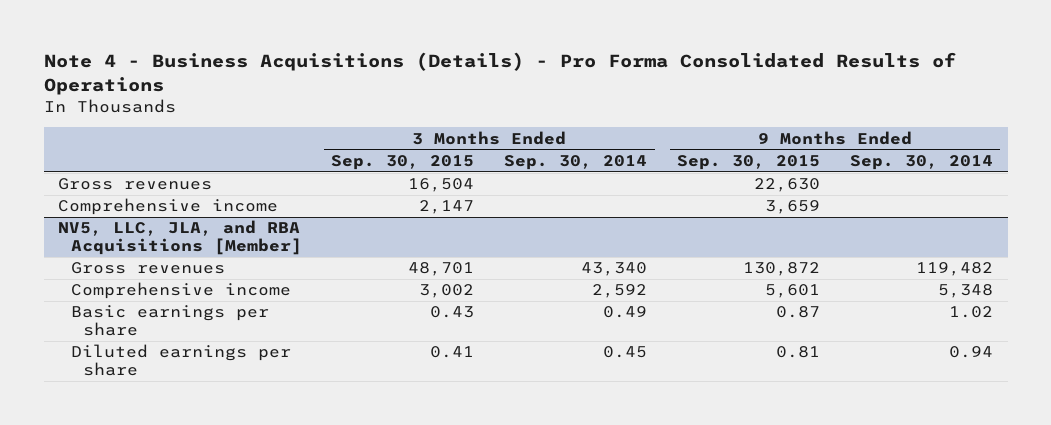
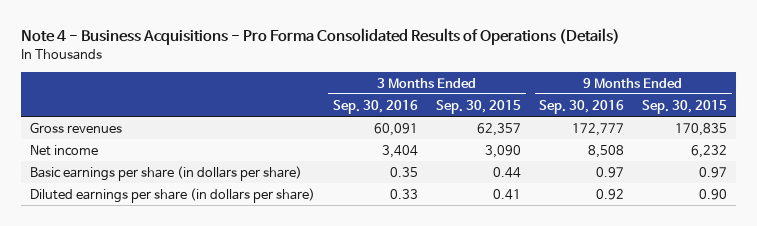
[43,52,956,96] Note 4 - Business Acquisitions (Details) - Pro Forma Consolidated Results of Operations -> [20,28,620,46] Note 4 - Business Acquisitions - Pro Forma Consolidated Results of Operations (Details)
[504,154,648,170] Sep. 30, 2014 -> none
[849,154,993,170] Sep. 30, 2014 -> none
none -> [332,99,418,114] Sep. 30, 2016
none -> [539,99,625,114] Sep. 30, 2016
[58,220,302,256] NV5, LLC, JLA, and RBA Acquisitions [Member] -> none
[70,262,225,275] Gross revenues -> none
[70,282,291,300] Comprehensive income -> none
[408,178,475,193] 16,504 -> [476,122,521,136] 62,357
[754,178,821,193] 22,630 -> [675,122,728,136] 170,835
[58,198,279,216] Comprehensive income -> [29,144,98,156] Net income
[419,200,475,215] 2,147 -> [484,144,521,158] 3,090
[765,200,821,215] 3,659 -> [691,144,728,158] 6,232
[70,305,269,337] Basic earnings per share -> [29,165,302,181] Basic earnings per share (in dollars per share)
[430,306,475,319] 0.43 -> [492,166,521,178] 0.44
[776,306,821,319] 0.87 -> [699,166,728,178] 0.97
[70,344,291,377] Diluted earnings per share -> [29,187,315,203] Diluted earnings per share (in dollars per share)
[776,346,821,359] 0.81 -> [699,188,728,200] 0.90

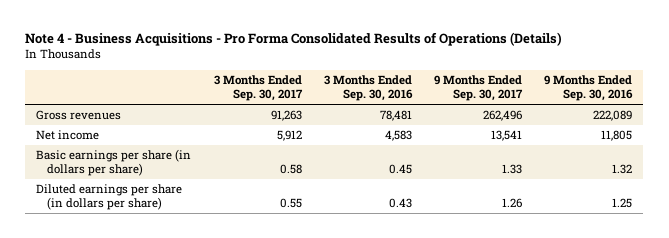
[435,99,521,114] Sep. 30, 2015 -> none
[642,99,728,114] Sep. 30, 2015 -> none
none -> [213,74,303,102] 3 Months Ended Sep. 30, 2017
none -> [434,74,524,102] 9 Months Ended Sep. 30, 2017
[373,122,418,136] 60,091 -> [379,110,412,122] 78,481
[572,122,625,136] 172,777 -> [593,110,633,122] 222,089
[381,144,418,158] 3,404 -> [384,130,412,142] 4,583
[588,144,625,158] 8,508 -> [601,130,633,142] 11,805
[389,166,418,177] 0.35 -> [388,164,412,175] 0.45
[596,166,625,178] 0.97 -> [612,164,633,175] 1.32
[389,188,418,199] 0.33 -> [388,198,412,209] 0.43
[596,188,625,200] 0.92 -> [612,198,633,209] 1.25

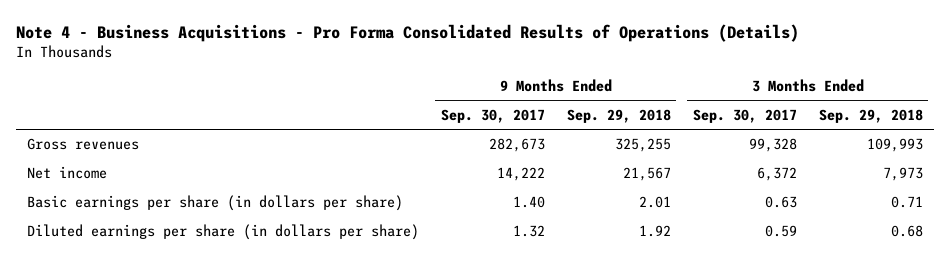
[323,74,413,102] 3 Months Ended Sep. 30, 2016 -> none
[544,74,634,102] 9 Months Ended Sep. 30, 2016 -> none
none -> [566,108,671,123] Sep. 29, 2018
none -> [818,108,923,123] Sep. 29, 2018
[270,110,302,122] 91,263 -> [748,138,797,153] 99,328
[483,110,523,122] 262,496 -> [488,138,545,153] 282,673
[276,130,302,142] 5,912 -> [756,167,797,182] 6,372
[491,130,523,142] 13,541 -> [496,167,545,182] 14,222
[279,164,302,175] 0.58 -> [764,196,797,209] 0.63
[502,164,523,175] 1.33 -> [512,196,545,209] 1.40
[279,198,302,209] 0.55 -> [764,225,797,238] 0.59
[502,198,523,209] 1.26 -> [512,225,545,238] 1.32

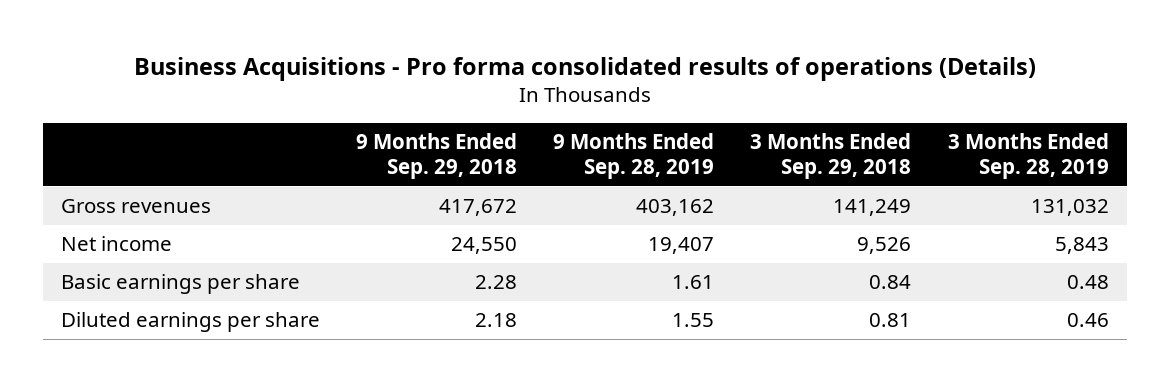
[15,24,799,43] Note 4 - Business Acquisitions - Pro Forma Consolidated Results of Operations (Details) -> [133,56,1036,81] Business Acquisitions - Pro forma consolidated results of operations (Details)
[440,108,545,123] Sep. 30, 2017 -> none
[692,108,797,123] Sep. 30, 2017 -> none
none -> [553,132,715,180] 9 Months Ended Sep. 28, 2019
none -> [947,132,1109,180] 3 Months Ended Sep. 28, 2019
[614,138,671,153] 325,255 -> [439,199,518,217] 417,672
[866,138,923,153] 109,993 -> [833,199,912,217] 141,249
[622,167,671,182] 21,567 -> [451,237,518,255] 24,550
[882,167,923,182] 7,973 -> [857,237,912,255] 9,526
[26,195,403,212] Basic earnings per share (in dollars per share) -> [61,274,301,295] Basic earnings per share
[638,196,671,209] 2.01 -> [475,275,518,290] 2.28
[890,196,923,209] 0.71 -> [869,275,912,290] 0.84
[26,224,419,241] Diluted earnings per share (in dollars per share) -> [61,312,321,333] Diluted earnings per share
[638,225,671,238] 1.92 -> [475,313,518,328] 2.18
[890,225,923,238] 0.68 -> [869,313,912,328] 0.81

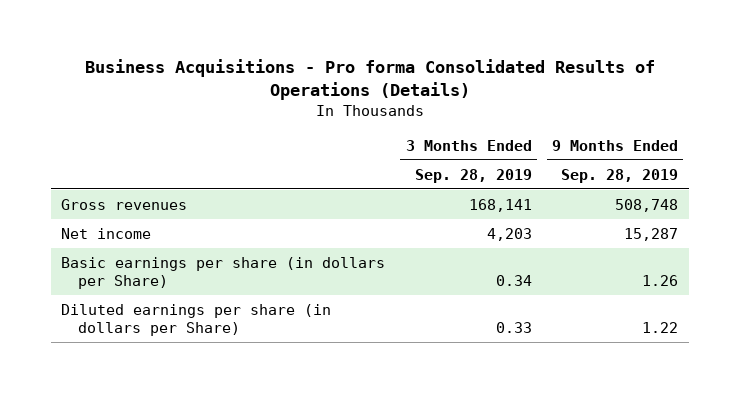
[133,56,1036,81] Business Acquisitions - Pro forma consolidated results of operations (Details) -> [84,59,655,101] Business Acquisitions - Pro forma Consolidated Results of Operations (Details)
[356,132,518,180] 9 Months Ended Sep. 29, 2018 -> none
[750,132,912,180] 3 Months Ended Sep. 29, 2018 -> none
[636,199,715,217] 403,162 -> [615,198,679,212] 508,748
[1030,199,1109,217] 131,032 -> [468,198,532,212] 168,141
[648,237,715,255] 19,407 -> [624,227,679,241] 15,287
[1054,237,1109,255] 5,843 -> [486,227,532,241] 4,203
[61,274,301,295] Basic earnings per share -> [60,256,385,290] Basic earnings per share (in dollars per Share)
[672,275,715,290] 1.61 -> [642,275,679,287] 1.26
[1066,275,1109,290] 0.48 -> [495,275,532,287] 0.34
[61,312,321,333] Diluted earnings per share -> [60,303,331,337] Diluted earnings per share (in dollars per Share)
[672,313,715,328] 1.55 -> [642,322,679,334] 1.22
[1066,313,1109,328] 0.46 -> [495,322,532,334] 0.33

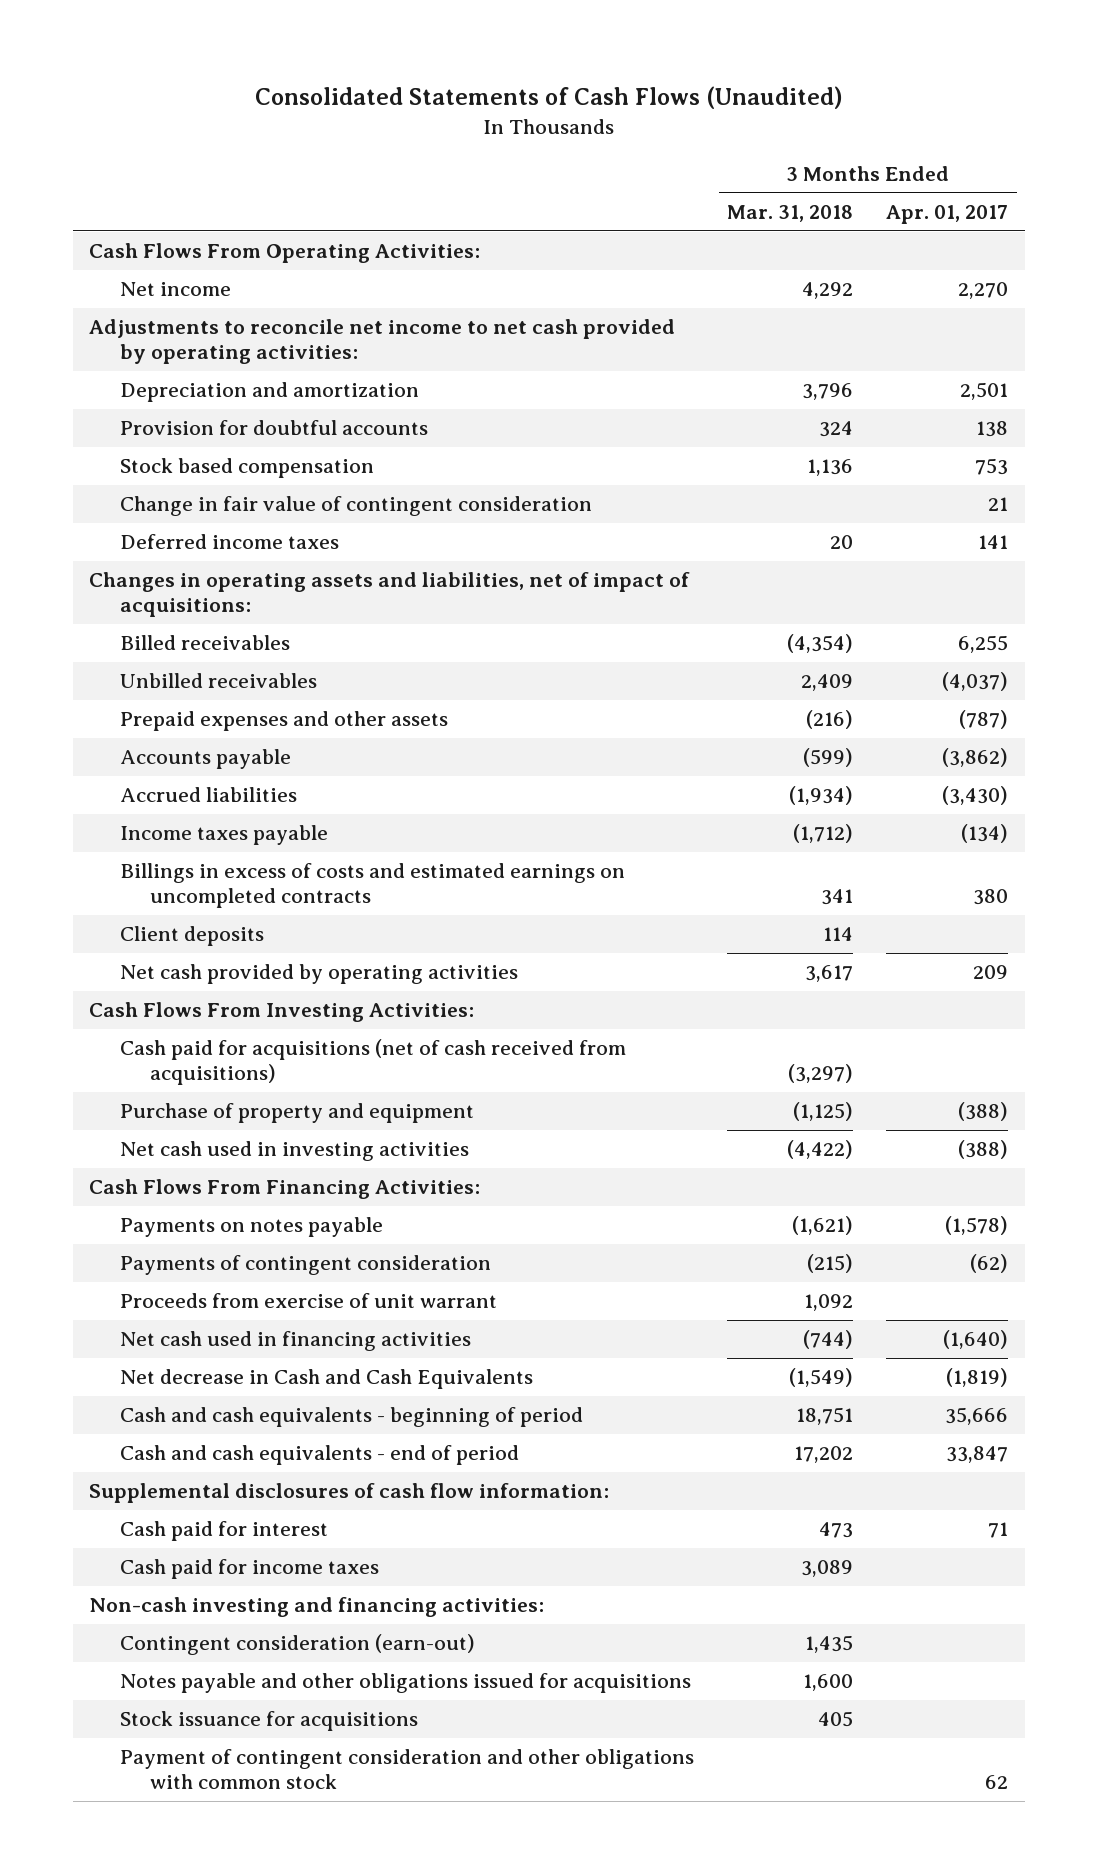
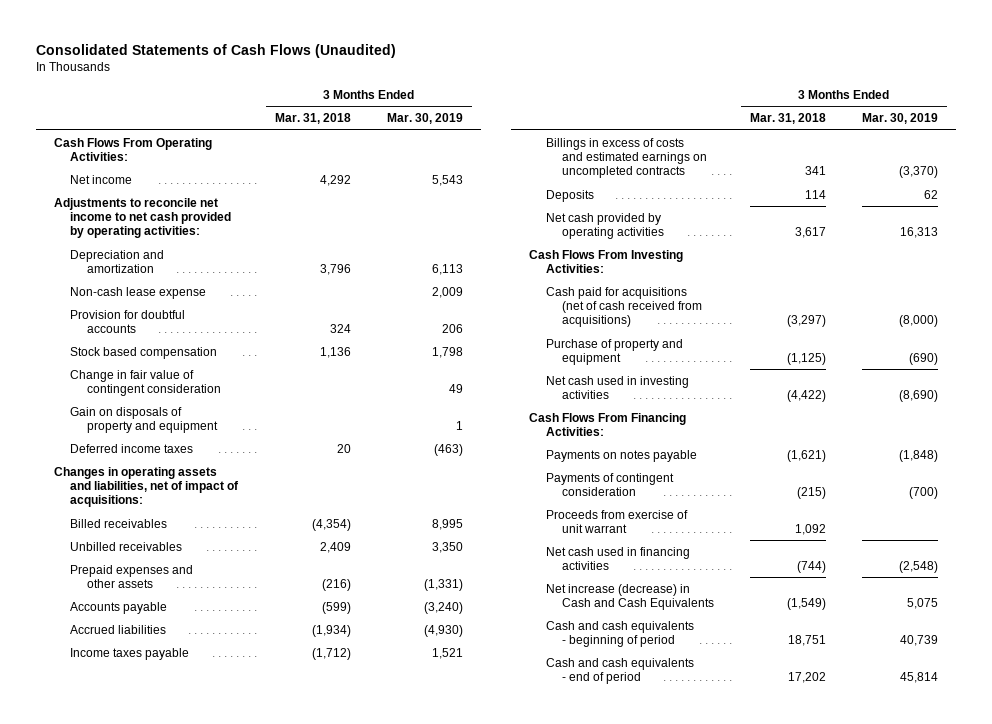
[886,204,1009,224] Apr. 01, 2017 -> none
none -> [386,113,463,125] Mar. 30, 2019
none -> [70,286,207,299] Non-cash lease expense
none -> [70,406,218,434] Gain on disposals of property and equipment
[119,926,264,947] Client deposits -> [545,189,594,202] Deposits
[119,1369,533,1390] Net decrease in Cash and Cash Equivalents -> [545,583,715,611] Net increase (decrease) in Cash and Cash Equivalents
[89,1483,610,1504] Supplemental disclosures of cash flow information: -> none
[119,1521,328,1542] Cash paid for interest -> none
[119,1559,379,1580] Cash paid for income taxes -> none
[89,1597,545,1618] Non-cash investing and financing activities: -> none
[119,1634,475,1656] Contingent consideration (earn-out) -> none
[119,1673,691,1694] Notes payable and other obligations issued for acquisitions -> none
[119,1711,418,1732] Stock issuance for acquisitions -> none
[119,1749,694,1789] Payment of contingent consideration and other obligations with common stock -> none

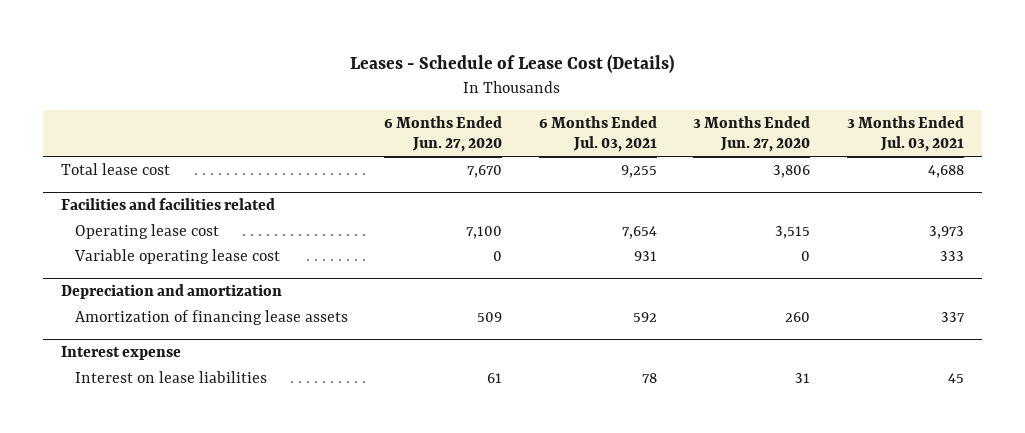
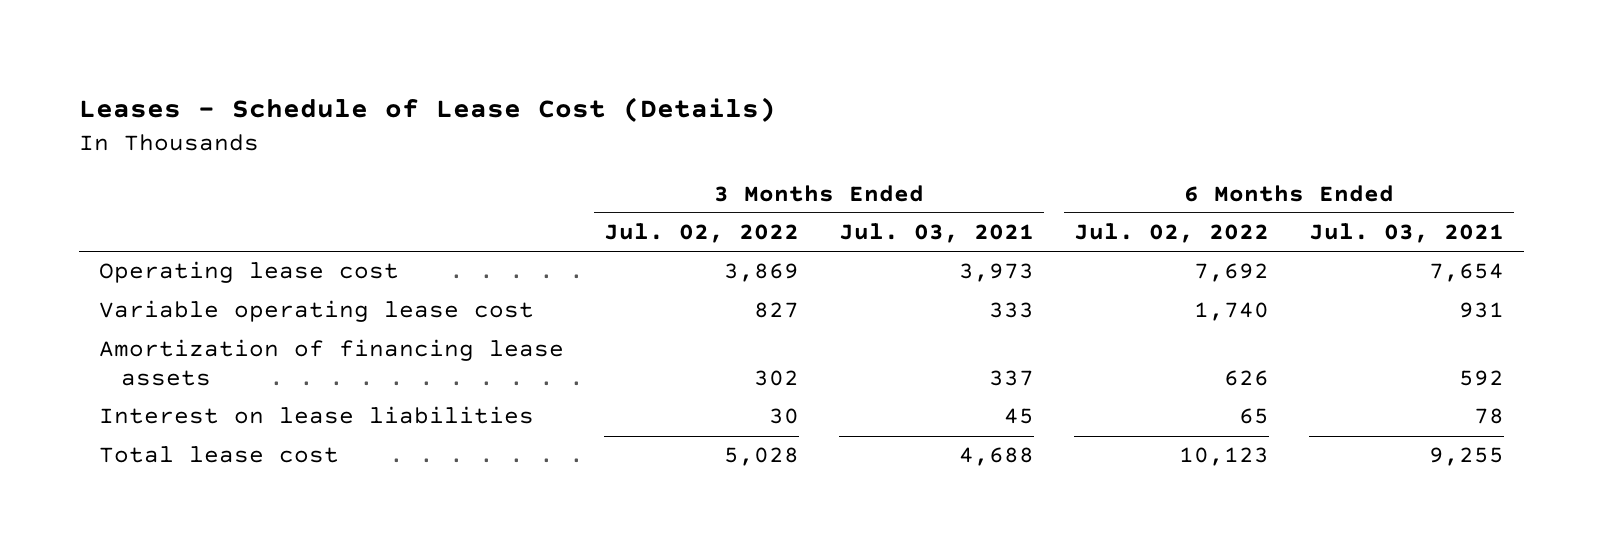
[384,115,503,153] 6 Months Ended Jun. 27, 2020 -> none
[693,115,811,153] 3 Months Ended Jun. 27, 2020 -> none
none -> [604,223,800,244] Jul. 02, 2022
none -> [1074,223,1270,244] Jul. 02, 2022
[60,197,275,210] Facilities and facilities related -> none
[60,283,282,299] Depreciation and amortization -> none
[60,345,181,360] Interest expense -> none
[60,162,170,175] Total lease cost -> [99,446,340,464] Total lease cost

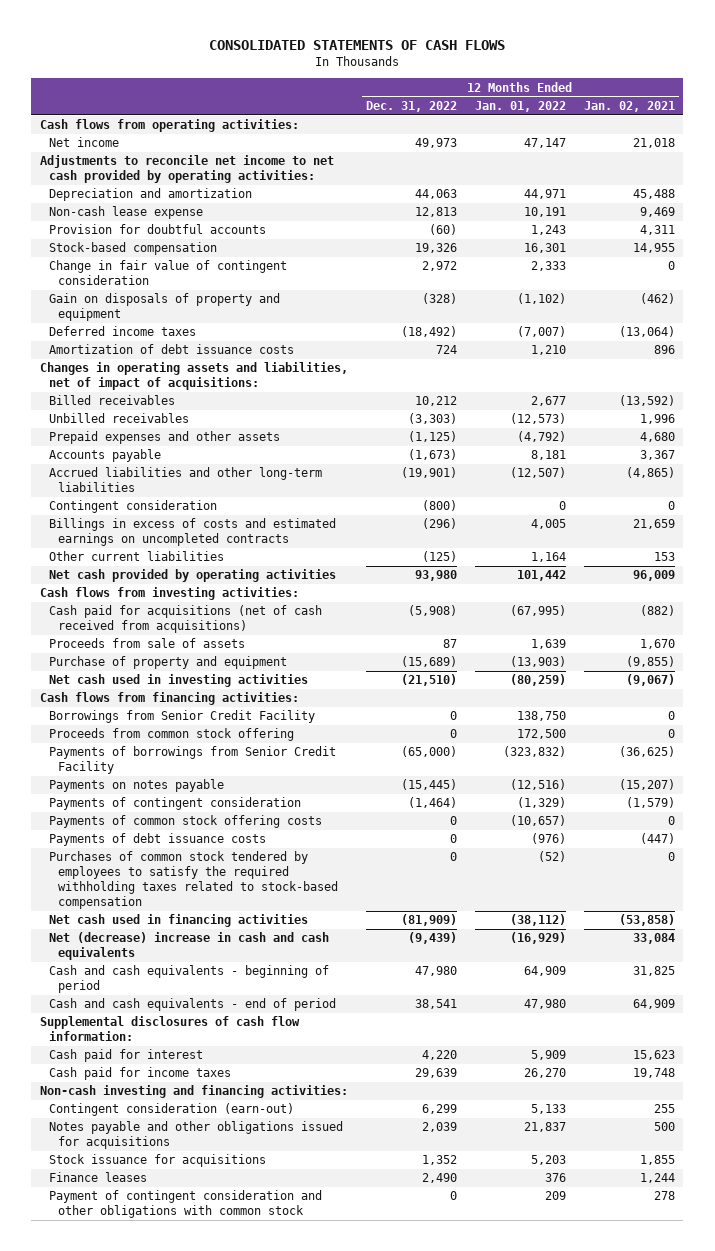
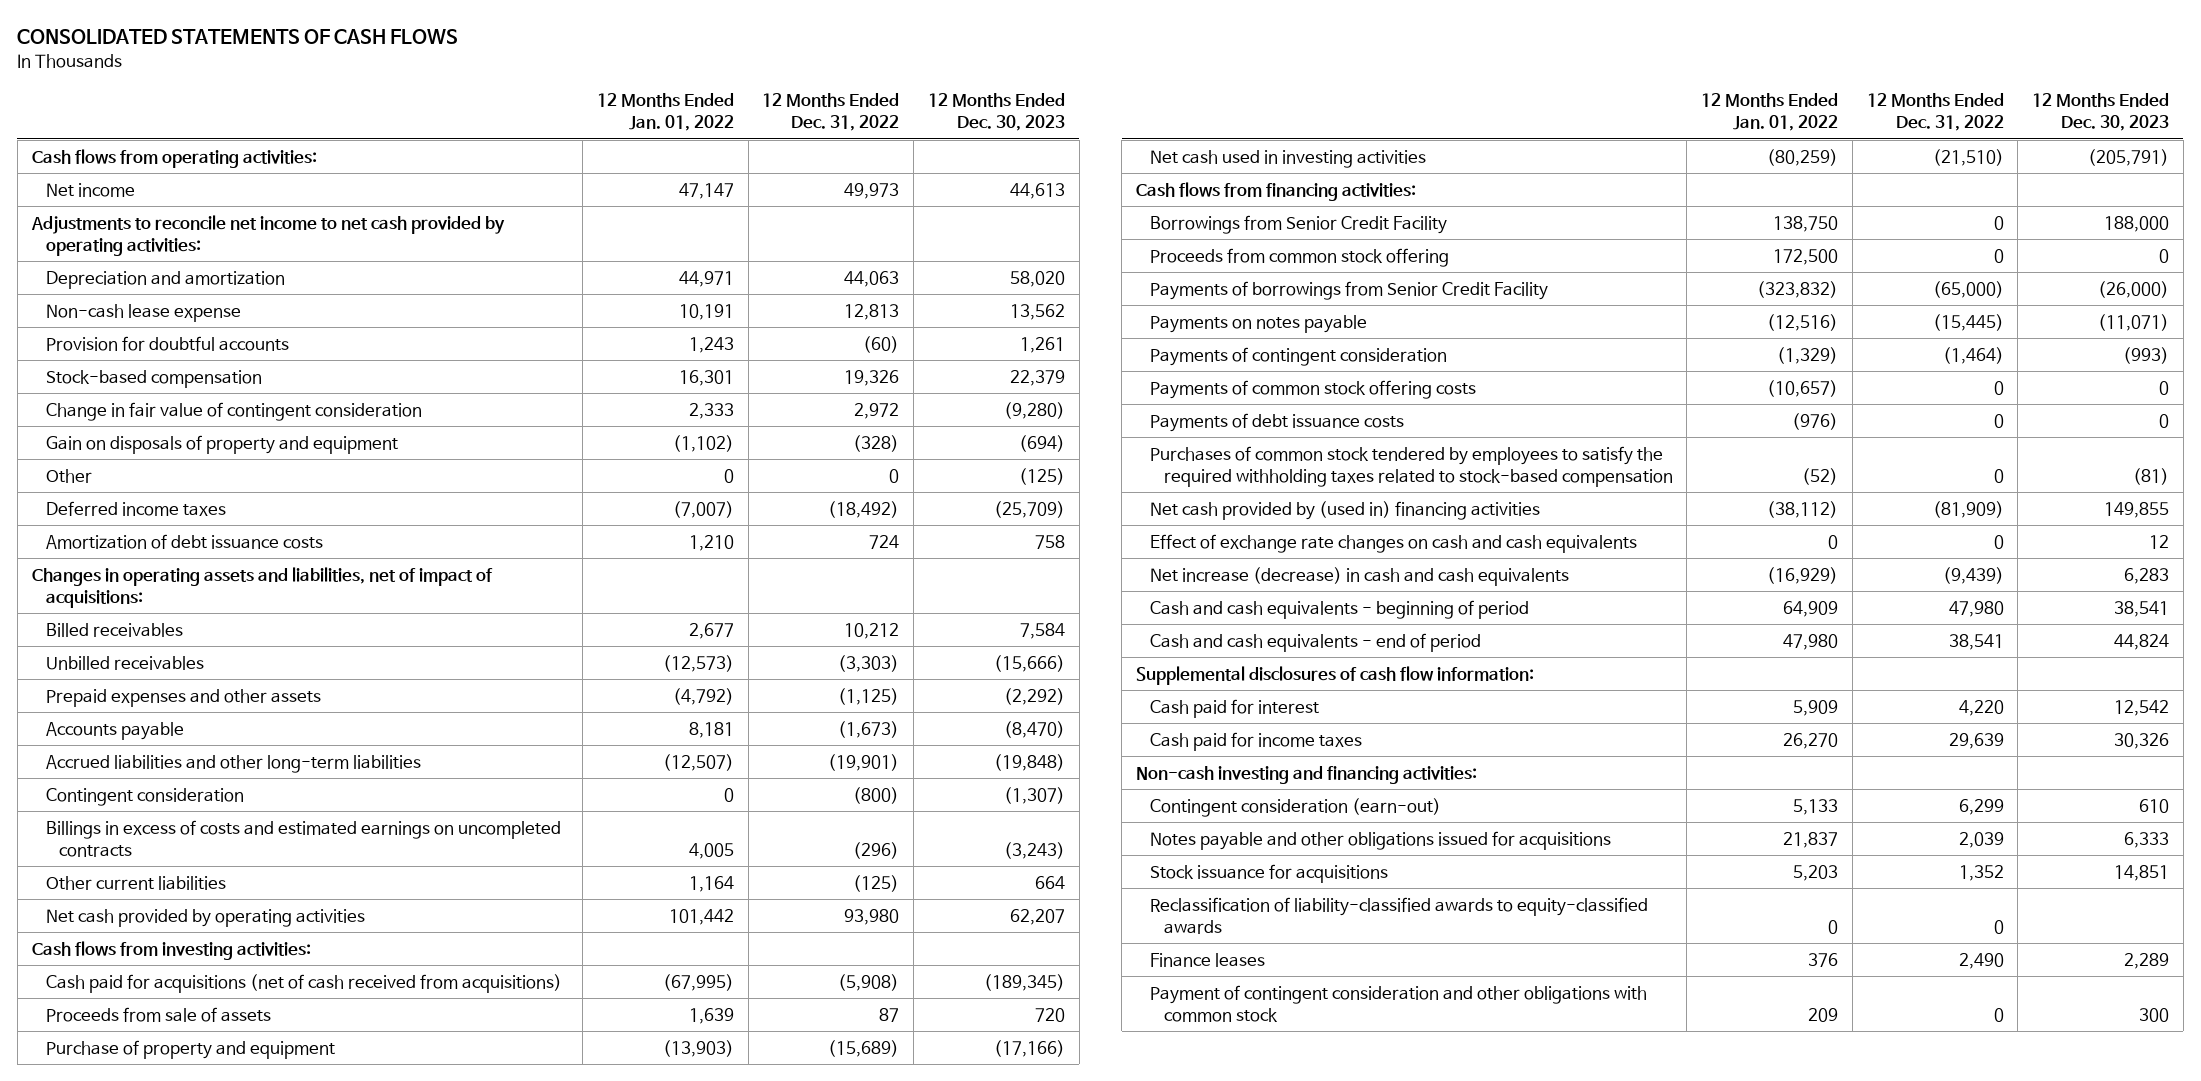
[583,101,675,113] Jan. 02, 2021 -> none
none -> [927,93,1065,132] 12 Months Ended Dec. 30, 2023
none -> [45,468,92,483] Other
[49,914,309,928] Net cash used in financing activities -> [1149,500,1540,520] Net cash provided by (used in) financing activities
none -> [1149,533,1637,553] Effect of exchange rate changes on cash and cash equivalents
[49,932,330,961] Net (decrease) increase in cash and cash equivalents -> [1149,566,1569,586] Net increase (decrease) in cash and cash equivalents
none -> [1149,896,1648,934] Reclassification of liability-classified awards to equity-classified awards

